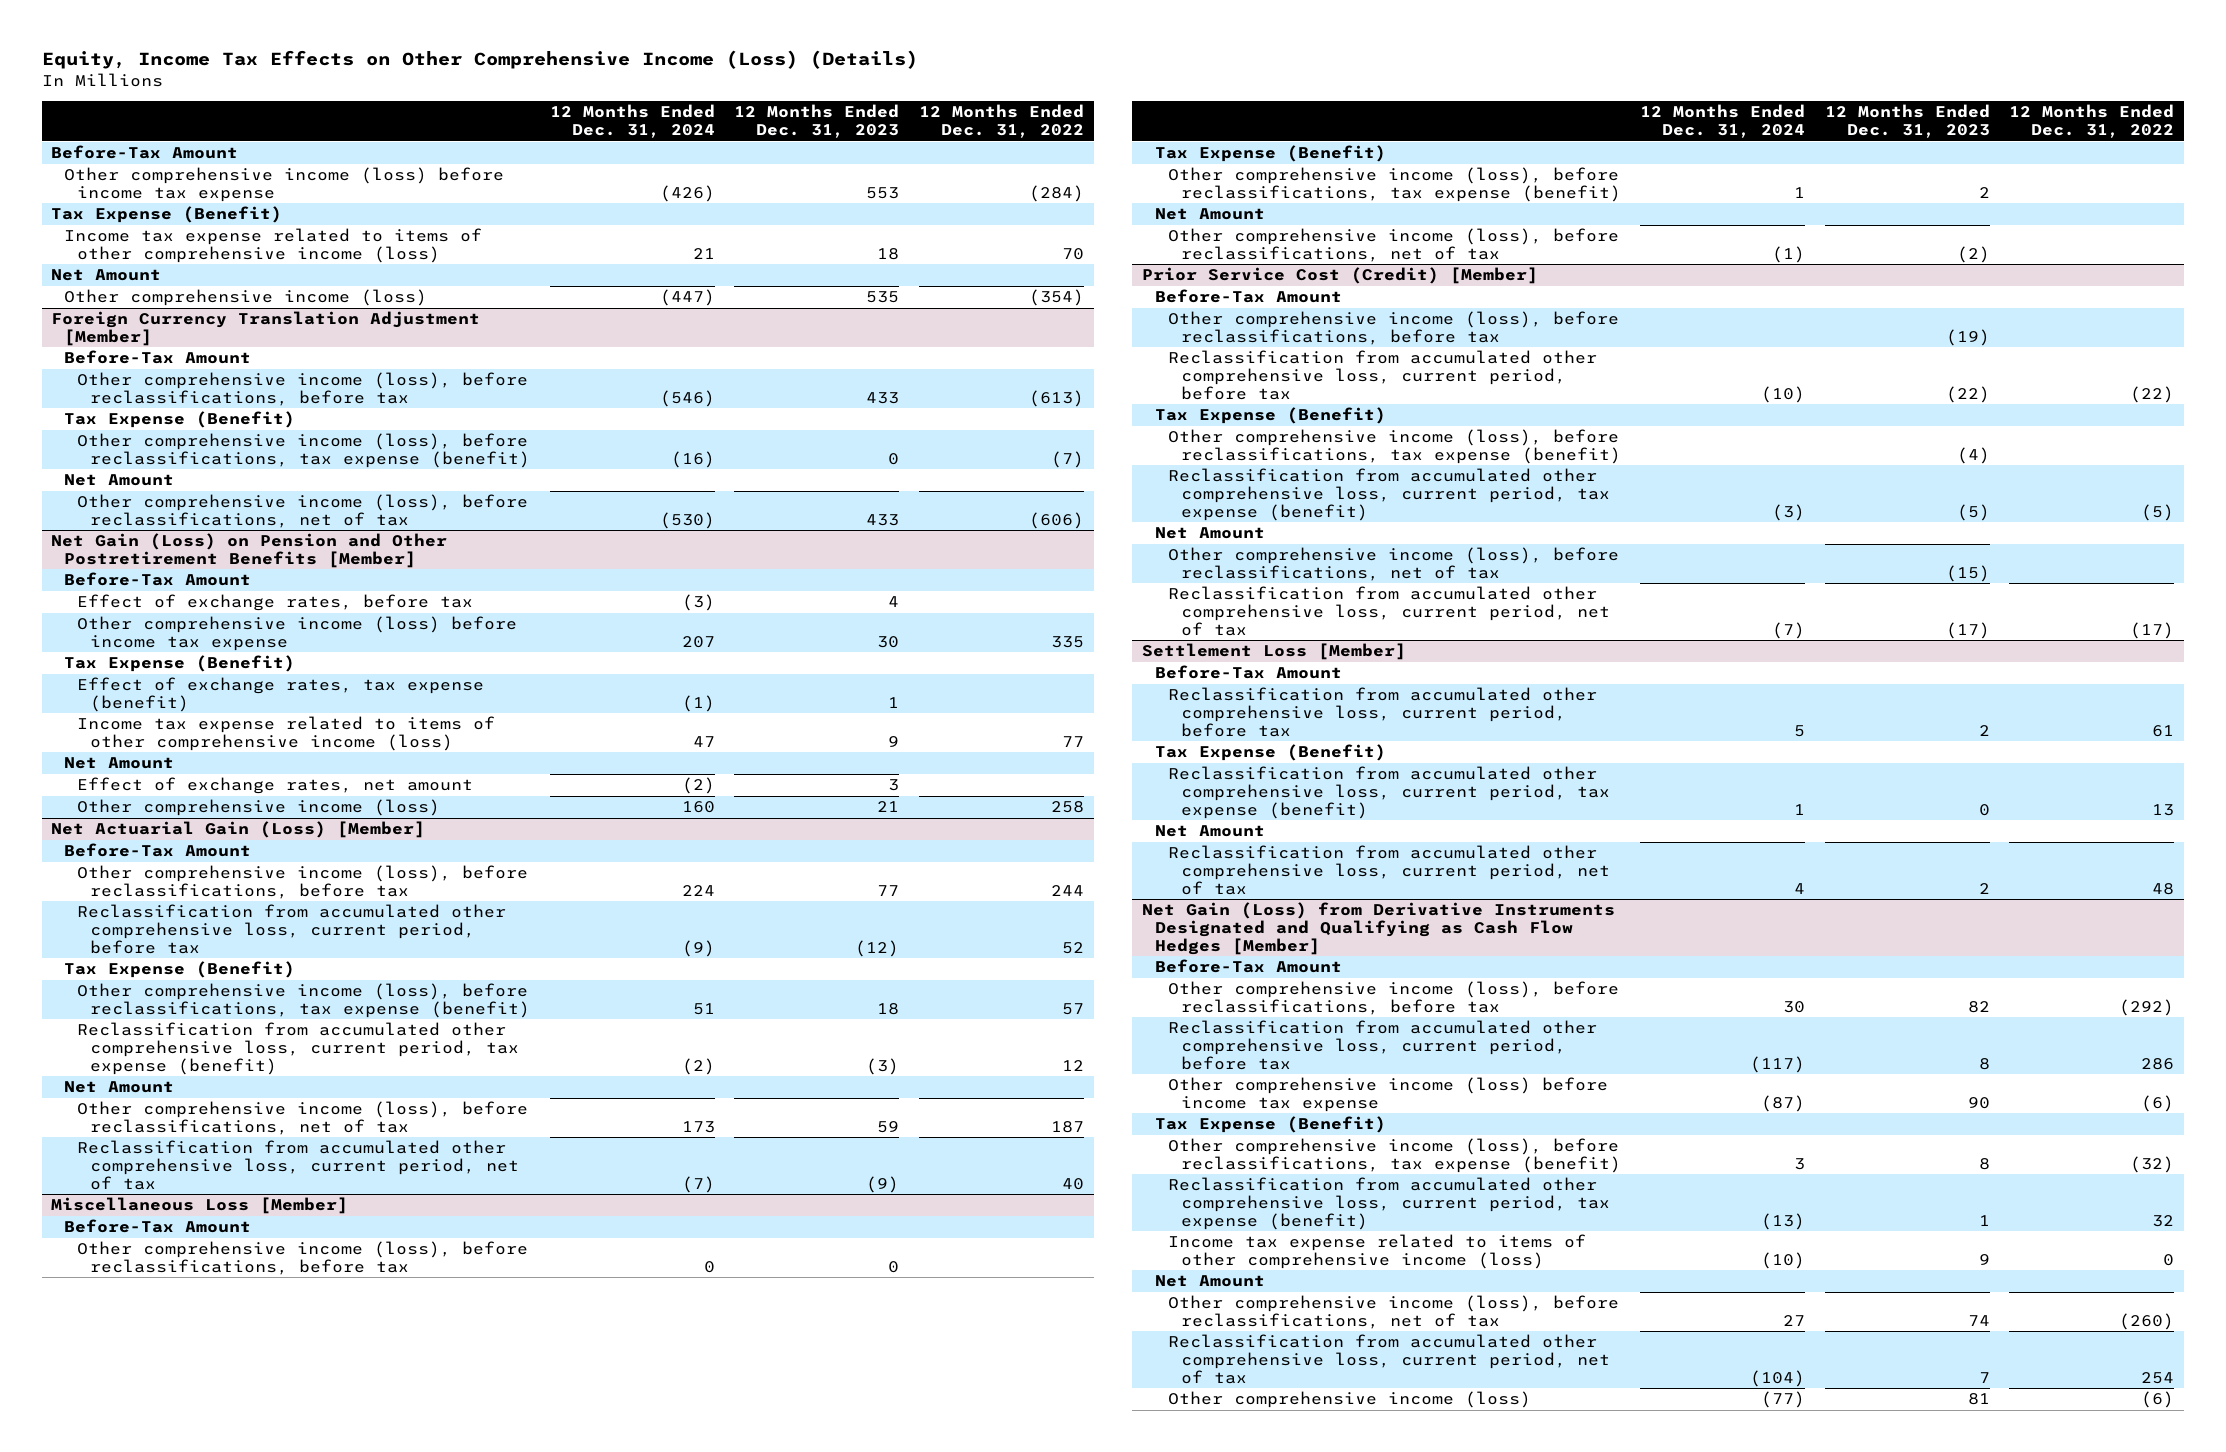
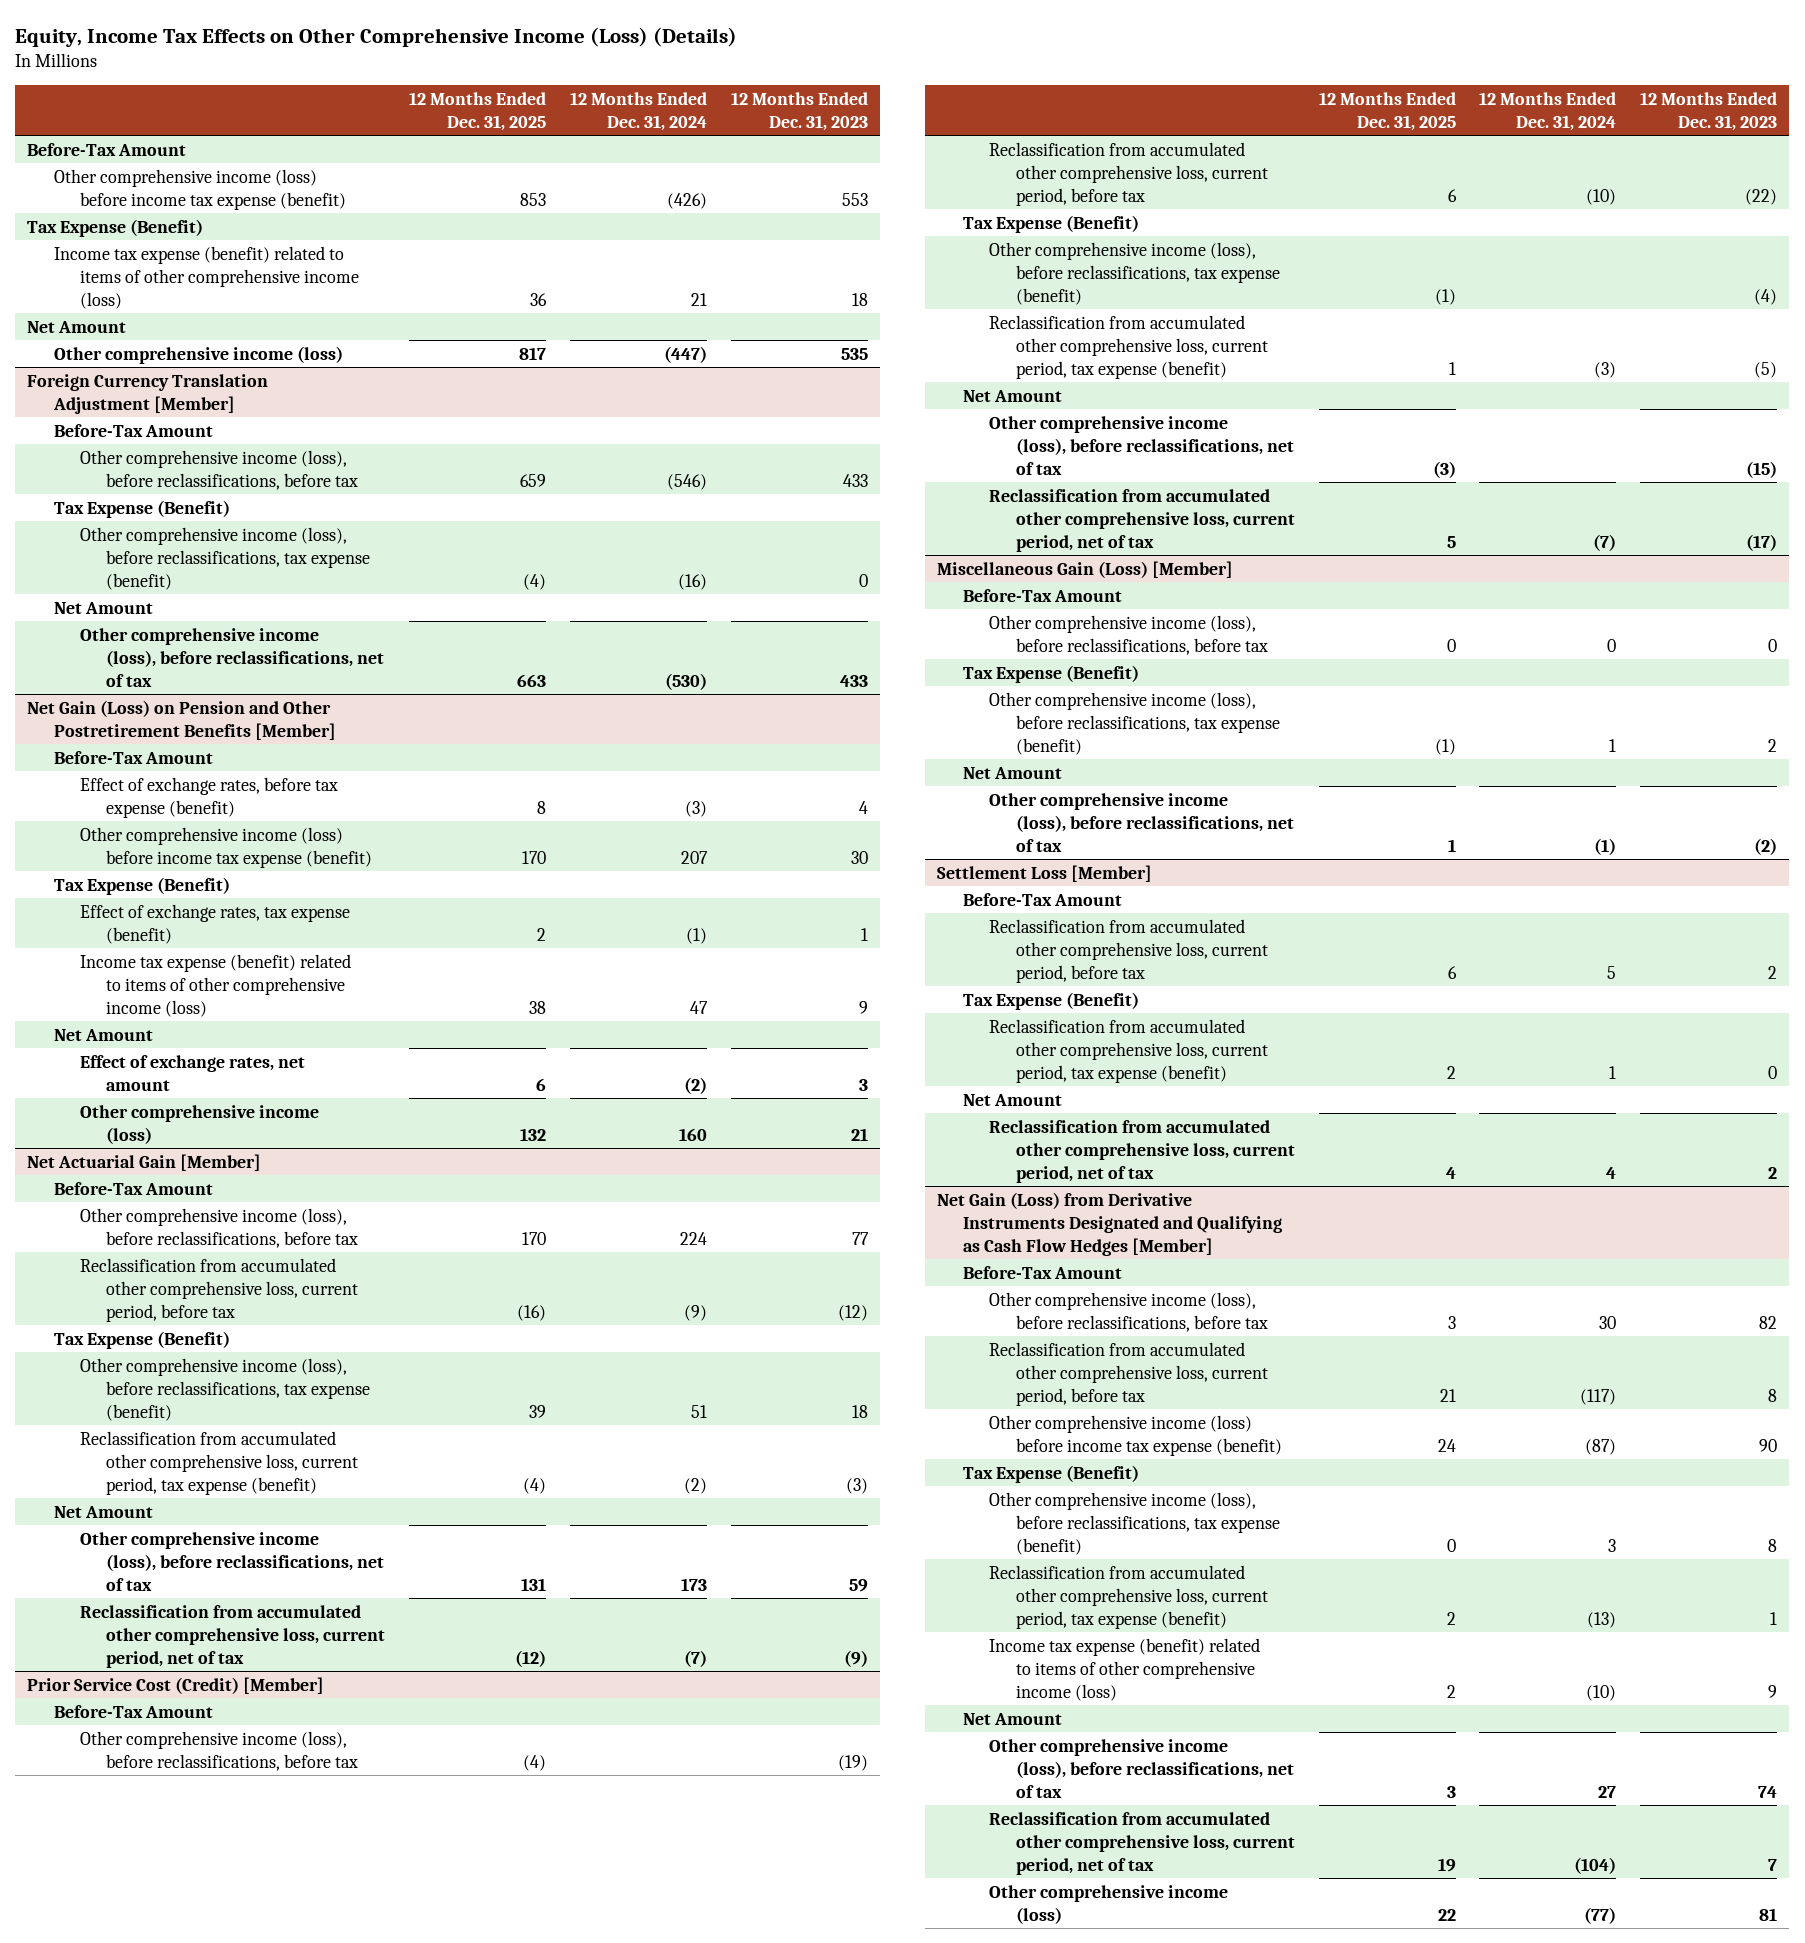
[918,104,1084,139] 12 Months Ended Dec. 31, 2022 -> none
none -> [409,91,547,131] 12 Months Ended Dec. 31, 2025
[64,167,505,202] Other comprehensive income (loss) before income tax expense -> [53,168,346,210] Other comprehensive income (loss) before income tax expense (benefit)
[64,228,483,263] Income tax expense related to items of other comprehensive income (loss) -> [53,245,359,309] Income tax expense (benefit) related to items of other comprehensive income (loss)
[77,594,474,612] Effect of exchange rates, before tax -> [79,776,338,818] Effect of exchange rates, before tax expense (benefit)
[77,616,518,651] Other comprehensive income (loss) before income tax expense -> [79,826,373,868] Other comprehensive income (loss) before income tax expense (benefit)
[77,716,496,751] Income tax expense related to items of other comprehensive income (loss) -> [79,953,351,1017] Income tax expense (benefit) related to items of other comprehensive income (loss)
[51,821,426,839] Net Actuarial Gain (Loss) [Member] -> [27,1153,262,1171] Net Actuarial Gain [Member]
[51,1197,349,1215] Miscellaneous Loss [Member] -> none
[64,1219,252,1234] Before-Tax Amount -> none
[77,1241,529,1275] Other comprehensive income (loss), before reclassifications, before tax -> none
[1154,145,1386,163] Tax Expense (Benefit) -> none
[1167,167,1621,202] Other comprehensive income (loss), before reclassifications, tax expense (benefit) -> none
[1154,208,1265,221] Net Amount -> none
[1167,228,1619,262] Other comprehensive income (loss), before reclassifications, net of tax -> none
none -> [936,560,1233,578] Miscellaneous Gain (Loss) [Member]
none -> [962,588,1122,602] Before-Tax Amount
none -> [989,614,1268,655] Other comprehensive income (loss), before reclassifications, before tax
none -> [962,664,1139,683] Tax Expense (Benefit)
none -> [989,691,1280,755] Other comprehensive income (loss), before reclassifications, tax expense (benefit)
none -> [962,766,1062,779] Net Amount
none -> [989,792,1294,852] Other comprehensive income (loss), before reclassifications, net of tax
[1167,1077,1608,1112] Other comprehensive income (loss) before income tax expense -> [989,1414,1282,1456] Other comprehensive income (loss) before income tax expense (benefit)
[1167,1234,1586,1269] Income tax expense related to items of other comprehensive income (loss) -> [989,1637,1261,1701] Income tax expense (benefit) related to items of other comprehensive income (loss)

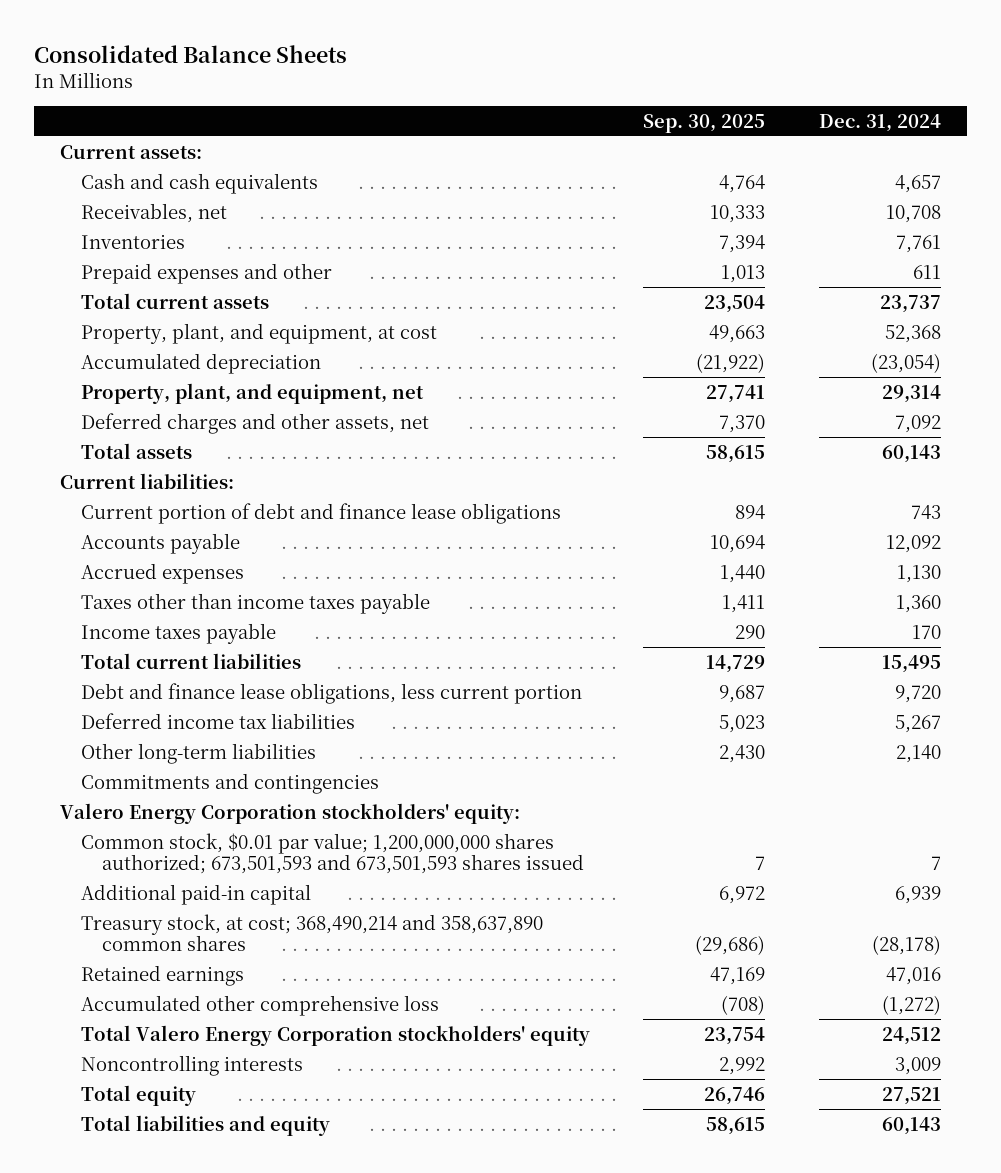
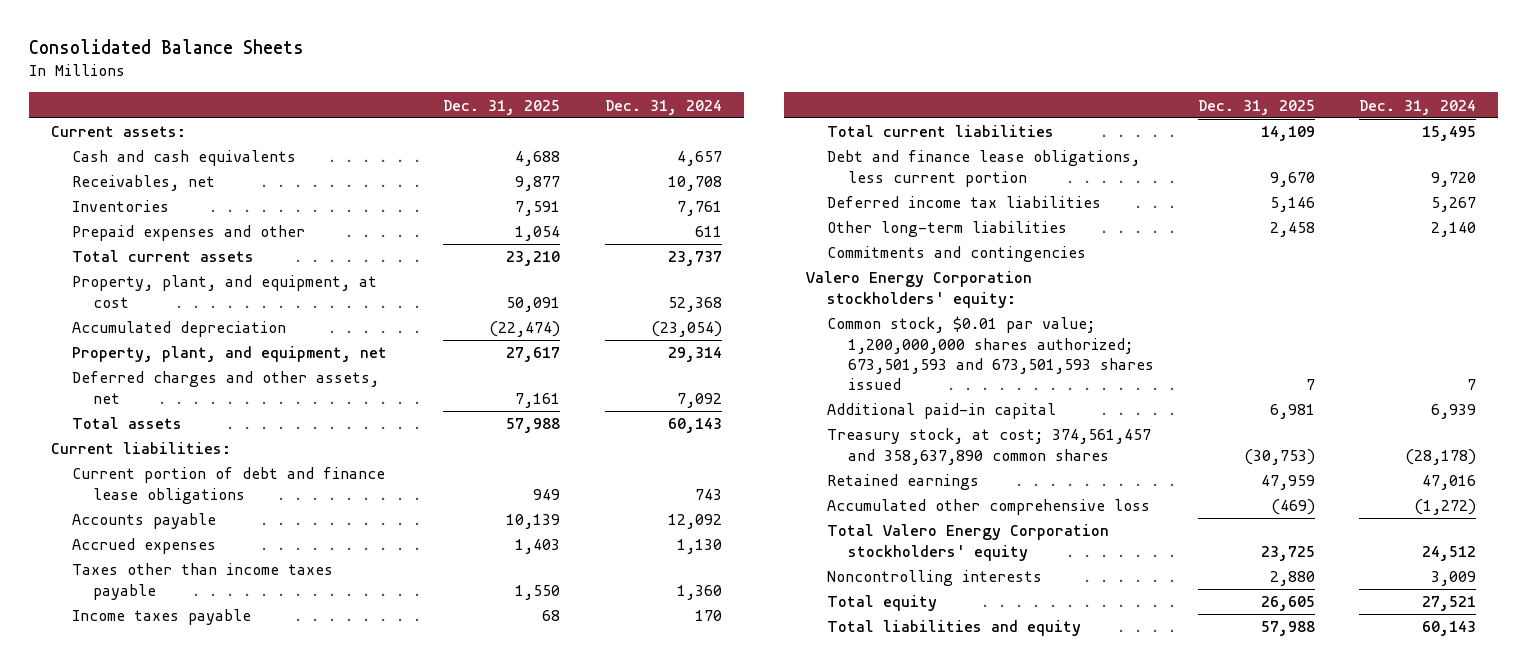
[643,113,766,133] Sep. 30, 2025 -> none
none -> [443,99,561,115] Dec. 31, 2025
[81,913,544,952] Treasury stock, at cost; 368,490,214 and 358,637,890 common shares -> [826,428,1151,465] Treasury stock, at cost; 374,561,457 and 358,637,890 common shares

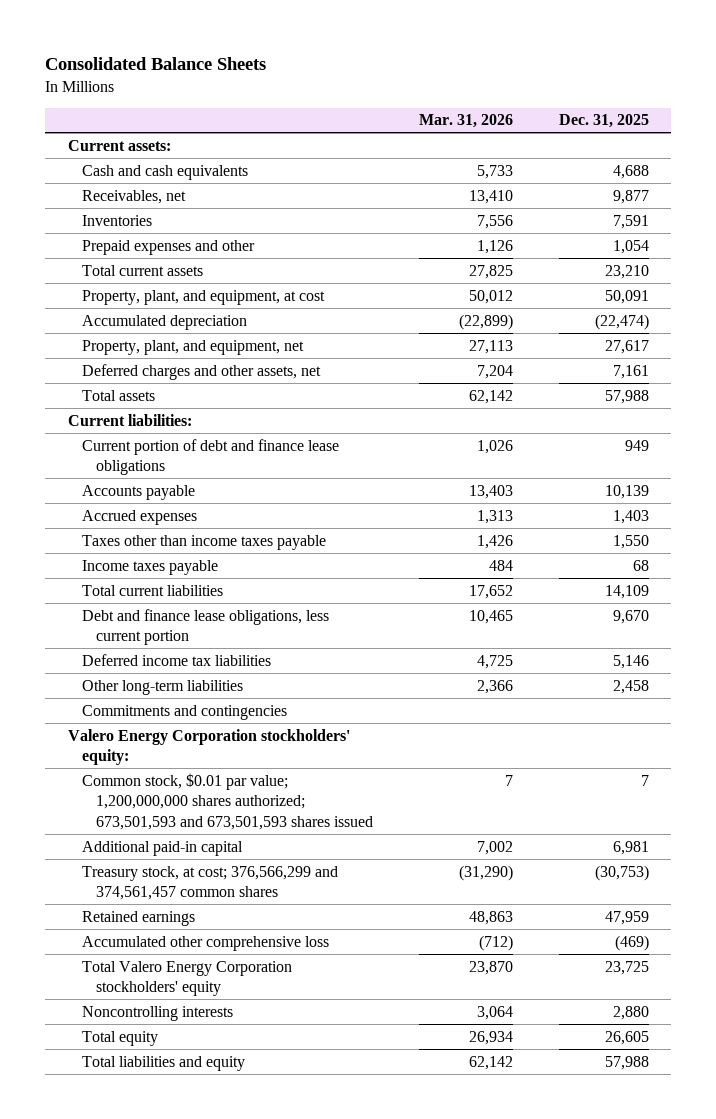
[604,99,722,115] Dec. 31, 2024 -> none
none -> [418,114,513,129] Mar. 31, 2026
[826,428,1151,465] Treasury stock, at cost; 374,561,457 and 358,637,890 common shares -> [82,865,339,901] Treasury stock, at cost; 376,566,299 and 374,561,457 common shares

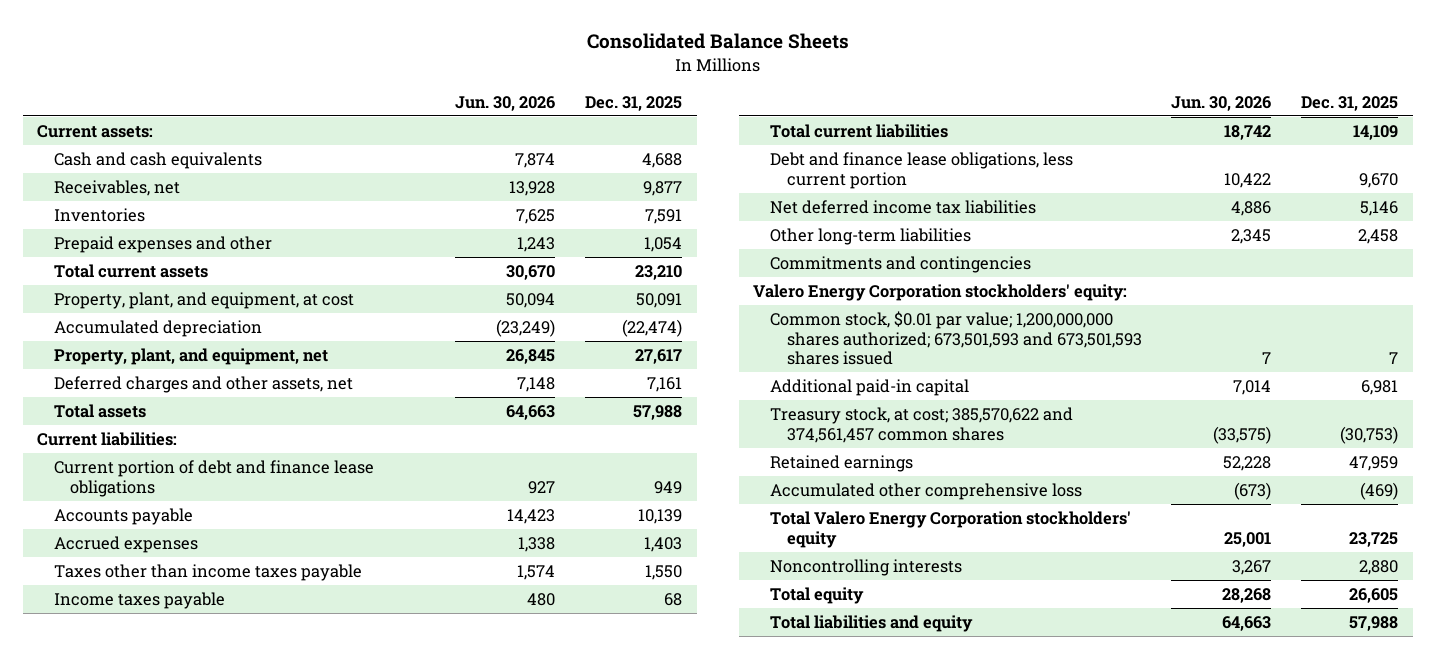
[418,114,513,129] Mar. 31, 2026 -> none
none -> [455,95,556,111] Jun. 30, 2026
[82,653,272,666] Deferred income tax liabilities -> [769,200,1036,215] Net deferred income tax liabilities
[82,865,339,901] Treasury stock, at cost; 376,566,299 and 374,561,457 common shares -> [769,407,1073,443] Treasury stock, at cost; 385,570,622 and 374,561,457 common shares

